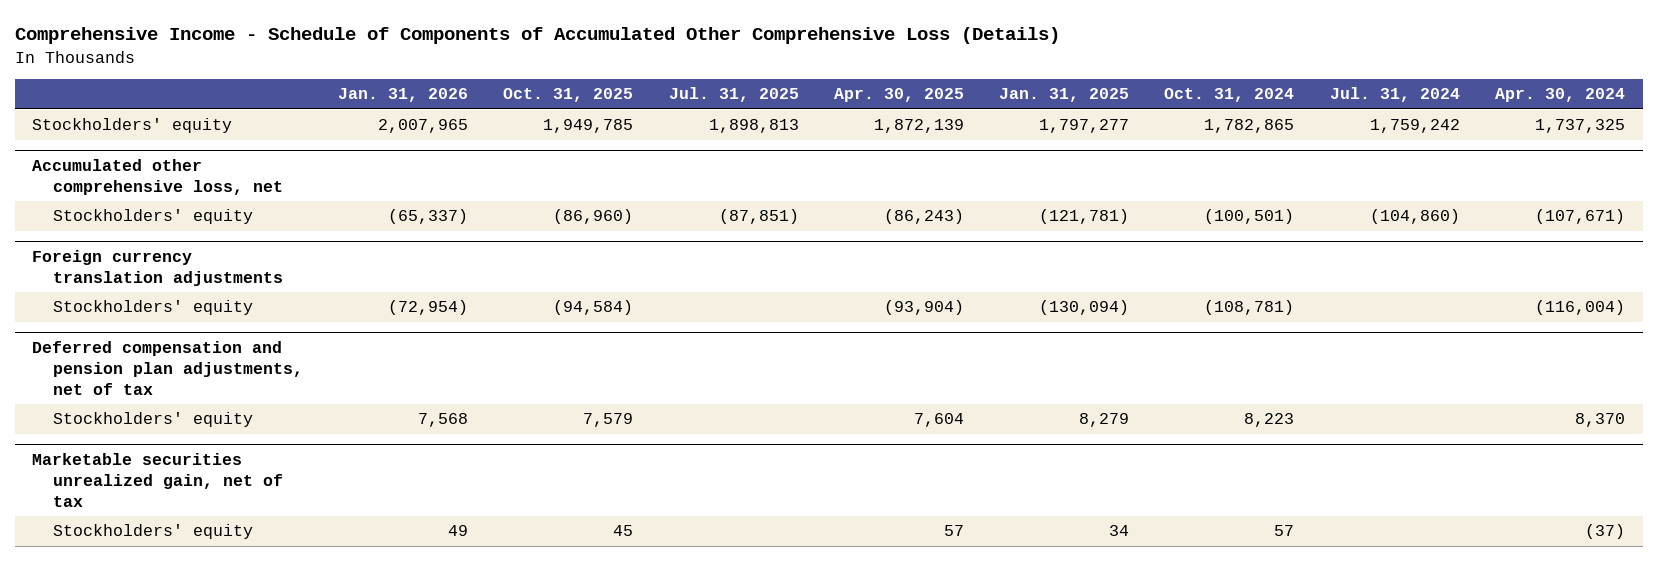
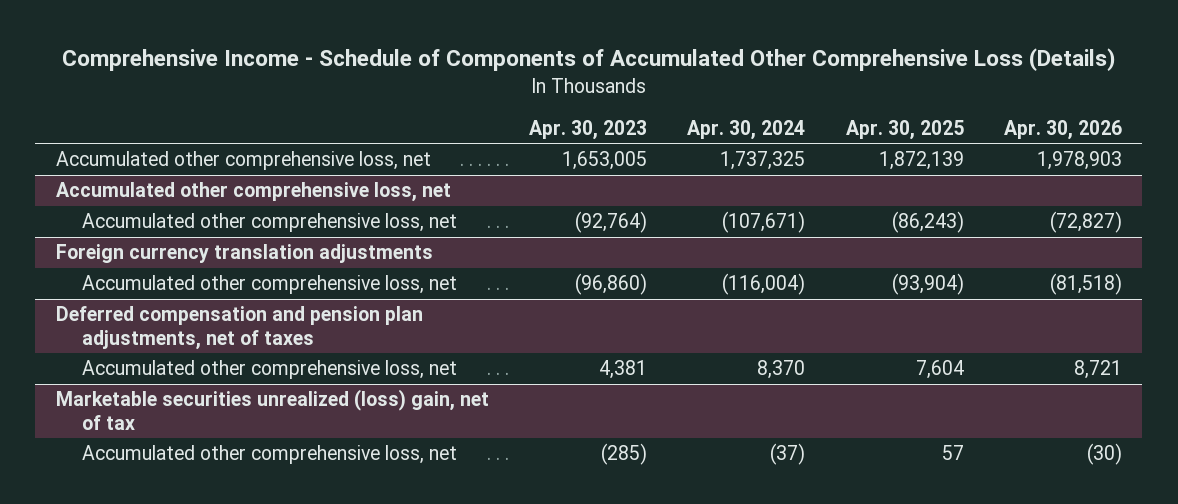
[338,88,469,103] Jan. 31, 2026 -> none
[503,88,634,103] Oct. 31, 2025 -> none
[668,87,799,103] Jul. 31, 2025 -> none
[999,88,1130,103] Jan. 31, 2025 -> none
[1164,88,1295,103] Oct. 31, 2024 -> none
[1329,87,1460,103] Jul. 31, 2024 -> none
none -> [529,119,648,140] Apr. 30, 2023
none -> [1004,119,1123,140] Apr. 30, 2026
[32,118,233,134] Stockholders' equity -> [55,151,431,171] Accumulated other comprehensive loss, net
[52,209,253,225] Stockholders' equity -> [82,213,458,233] Accumulated other comprehensive loss, net
[52,300,253,316] Stockholders' equity -> [82,275,458,295] Accumulated other comprehensive loss, net
[32,340,303,395] Deferred compensation and pension plan adjustments, net of tax -> [55,306,423,350] Deferred compensation and pension plan adjustments, net of taxes
[52,412,253,428] Stockholders' equity -> [82,360,458,380] Accumulated other comprehensive loss, net
[32,452,283,507] Marketable securities unrealized gain, net of tax -> [55,389,489,430] Marketable securities unrealized (loss) gain, net of tax
[52,524,253,540] Stockholders' equity -> [82,445,458,465] Accumulated other comprehensive loss, net

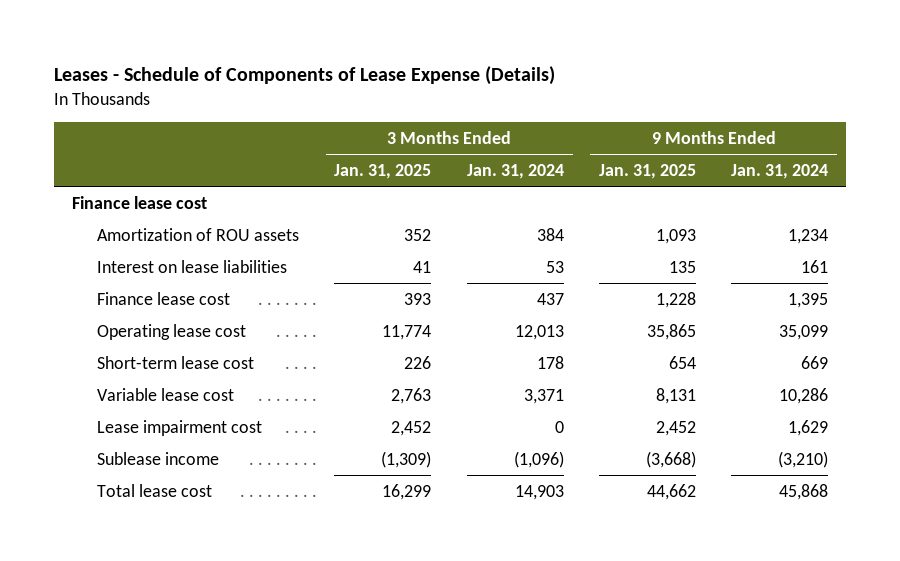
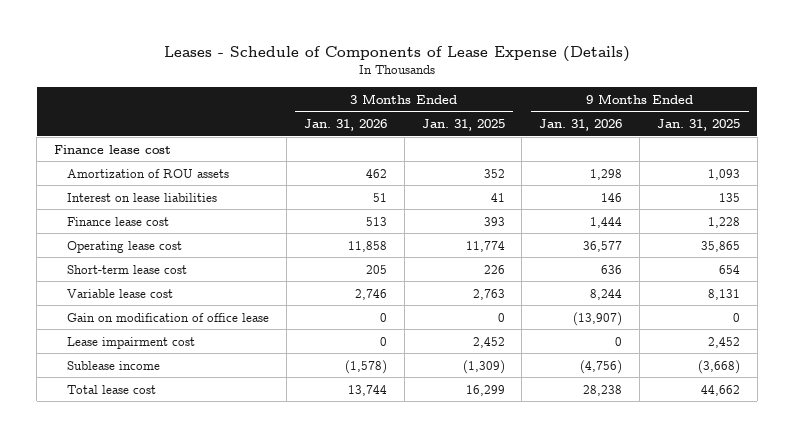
[466,163,564,179] Jan. 31, 2024 -> none
[731,163,829,179] Jan. 31, 2024 -> none
none -> [303,119,387,132] Jan. 31, 2026
none -> [539,119,623,132] Jan. 31, 2026
none -> [67,312,270,322] Gain on modification of office lease

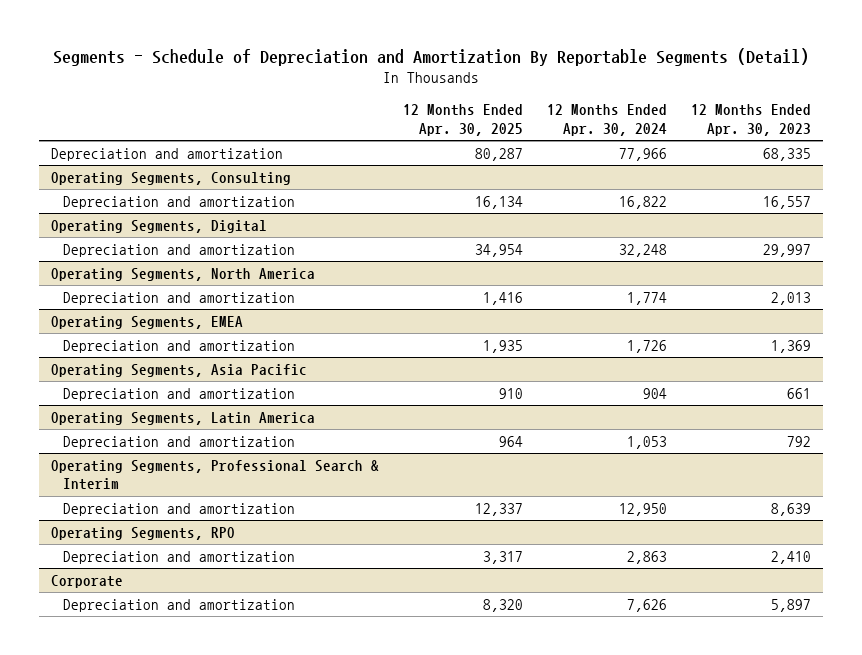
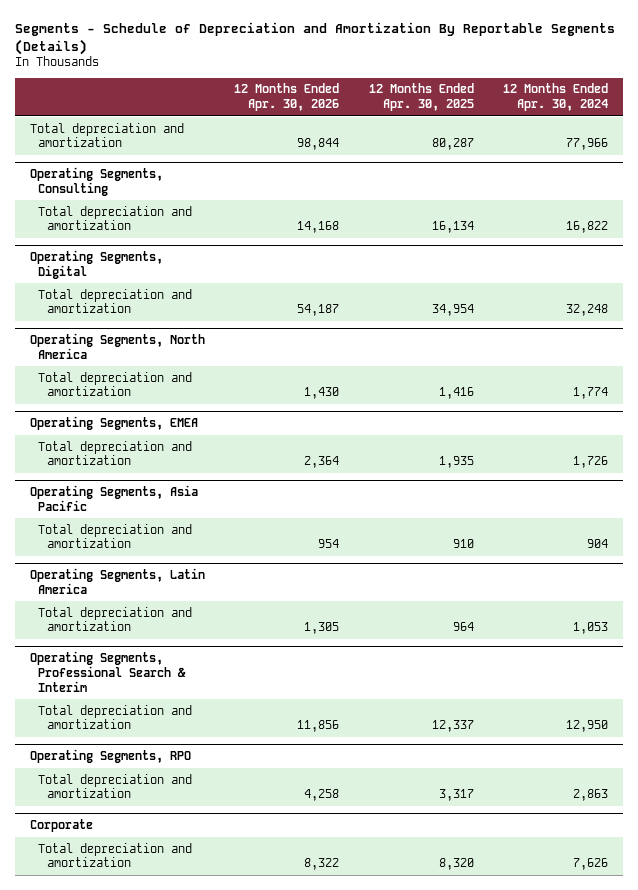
[53,48,810,67] Segments - Schedule of Depreciation and Amortization By Reportable Segments (Detail) -> [15,21,616,55] Segments - Schedule of Depreciation and Amortization By Reportable Segments (Details)
[691,104,812,136] 12 Months Ended Apr. 30, 2023 -> none
none -> [234,83,340,112] 12 Months Ended Apr. 30, 2026
[50,147,283,161] Depreciation and amortization -> [29,122,184,148] Total depreciation and amortization
[63,195,296,209] Depreciation and amortization -> [38,205,193,231] Total depreciation and amortization
[63,243,296,257] Depreciation and amortization -> [38,288,193,314] Total depreciation and amortization
[63,291,296,305] Depreciation and amortization -> [38,371,193,397] Total depreciation and amortization
[63,339,296,353] Depreciation and amortization -> [38,440,193,466] Total depreciation and amortization
[63,387,296,401] Depreciation and amortization -> [38,523,193,549] Total depreciation and amortization
[63,435,296,449] Depreciation and amortization -> [38,606,193,632] Total depreciation and amortization
[63,502,296,516] Depreciation and amortization -> [38,704,193,730] Total depreciation and amortization
[63,550,296,564] Depreciation and amortization -> [38,773,193,799] Total depreciation and amortization
[63,598,296,612] Depreciation and amortization -> [38,842,193,868] Total depreciation and amortization

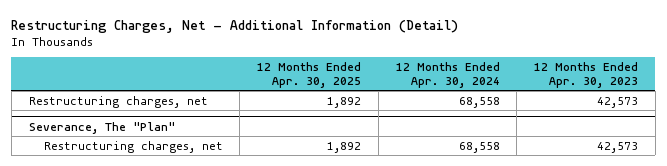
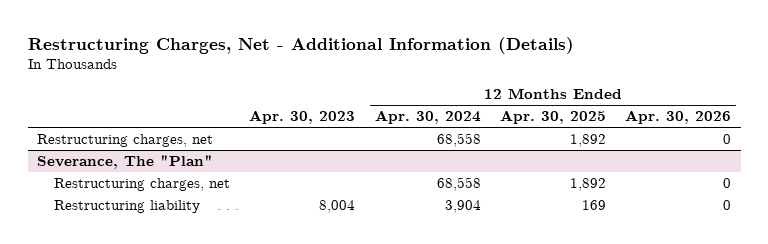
[11,19,459,33] Restructuring Charges, Net - Additional Information (Detail) -> [27,36,574,54] Restructuring Charges, Net - Additional Information (Details)
[534,62,639,88] 12 Months Ended Apr. 30, 2023 -> none
none -> [249,110,356,125] Apr. 30, 2023
none -> [625,110,732,125] Apr. 30, 2026
none -> [53,199,200,213] Restructuring liability

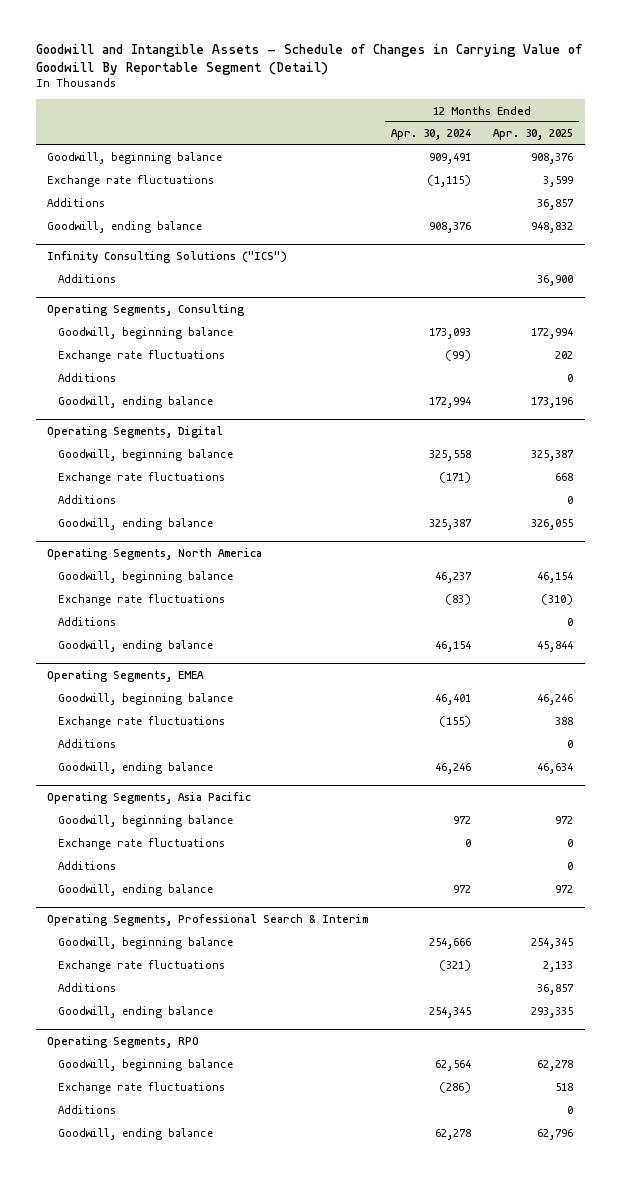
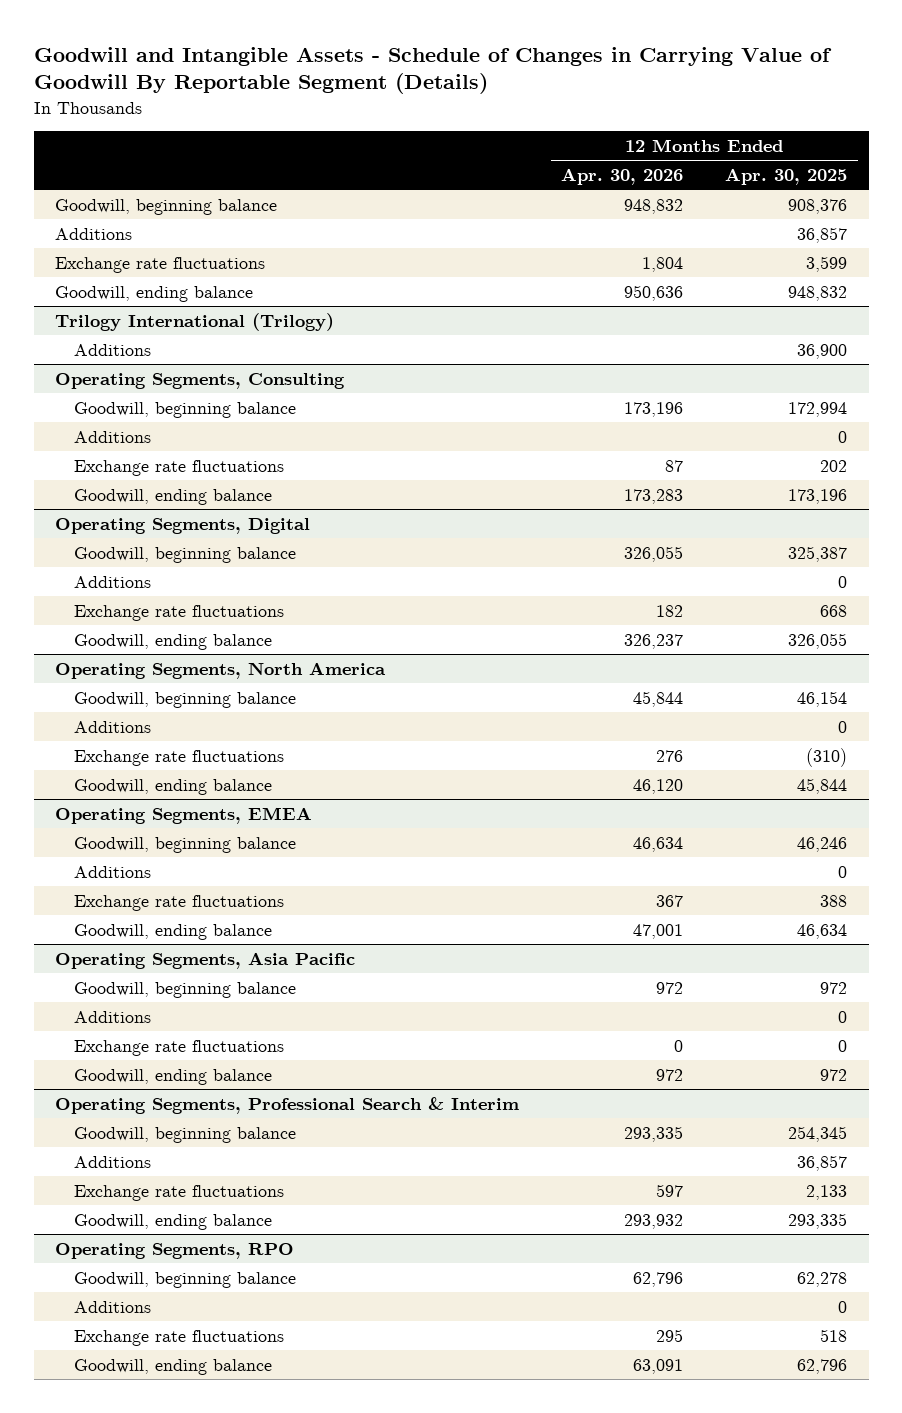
[35,43,582,75] Goodwill and Intangible Assets - Schedule of Changes in Carrying Value of Goodwill By Reportable Segment (Detail) -> [33,46,832,95] Goodwill and Intangible Assets - Schedule of Changes in Carrying Value of Goodwill By Reportable Segment (Details)
[390,129,471,141] Apr. 30, 2024 -> none
none -> [561,167,684,185] Apr. 30, 2026
[46,175,214,188] Exchange rate fluctuations -> [55,256,266,273] Exchange rate fluctuations
[46,251,287,264] Infinity Consulting Solutions ("ICS") -> none
none -> [55,312,335,331] Trilogy International (Trilogy)
[57,350,225,363] Exchange rate fluctuations -> [74,459,285,476] Exchange rate fluctuations
[57,472,225,485] Exchange rate fluctuations -> [74,604,285,621] Exchange rate fluctuations
[57,594,225,607] Exchange rate fluctuations -> [74,749,285,766] Exchange rate fluctuations
[57,716,225,729] Exchange rate fluctuations -> [74,894,285,911] Exchange rate fluctuations
[57,838,225,851] Exchange rate fluctuations -> [74,1039,285,1056] Exchange rate fluctuations
[57,960,225,973] Exchange rate fluctuations -> [74,1184,285,1201] Exchange rate fluctuations
[57,1082,225,1095] Exchange rate fluctuations -> [74,1329,285,1346] Exchange rate fluctuations

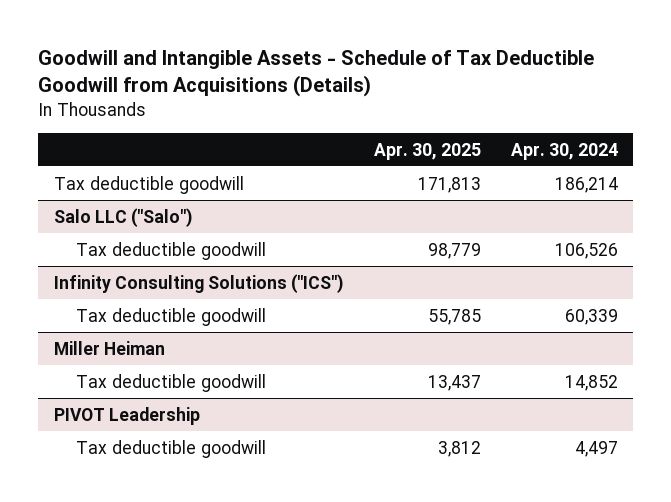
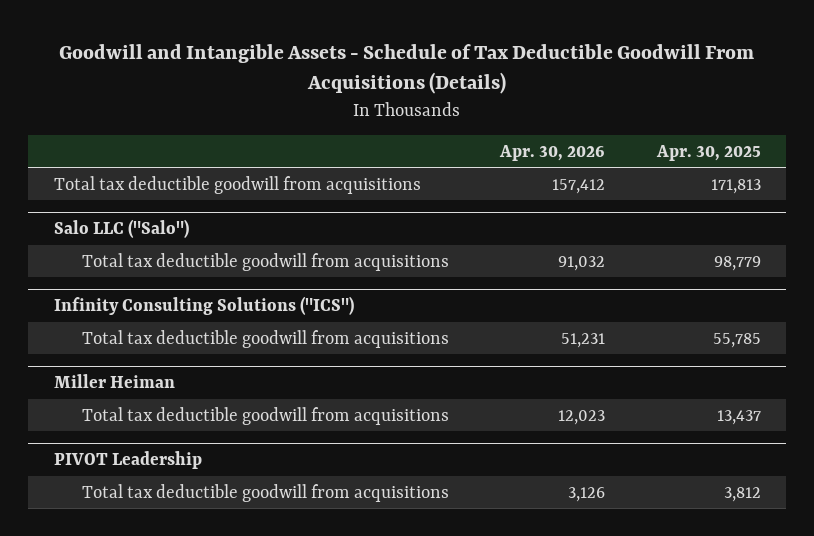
[38,50,595,98] Goodwill and Intangible Assets - Schedule of Tax Deductible Goodwill from Acquisitions (Details) -> [59,43,755,95] Goodwill and Intangible Assets - Schedule of Tax Deductible Goodwill From Acquisitions (Details)
[510,142,618,160] Apr. 30, 2024 -> none
none -> [499,144,606,161] Apr. 30, 2026
[53,175,244,194] Tax deductible goodwill -> [53,175,421,194] Total tax deductible goodwill from acquisitions
[75,241,266,260] Tax deductible goodwill -> [81,252,449,271] Total tax deductible goodwill from acquisitions
[75,307,266,326] Tax deductible goodwill -> [81,329,449,348] Total tax deductible goodwill from acquisitions
[75,373,266,392] Tax deductible goodwill -> [81,406,449,425] Total tax deductible goodwill from acquisitions
[75,439,266,458] Tax deductible goodwill -> [81,483,449,502] Total tax deductible goodwill from acquisitions

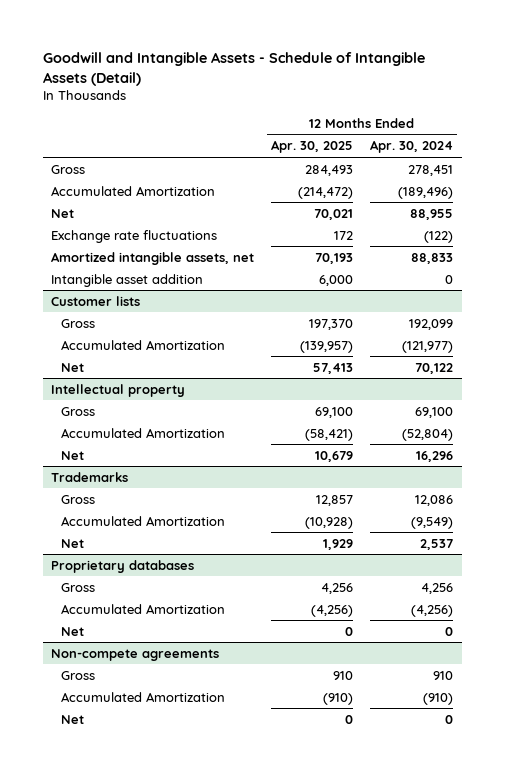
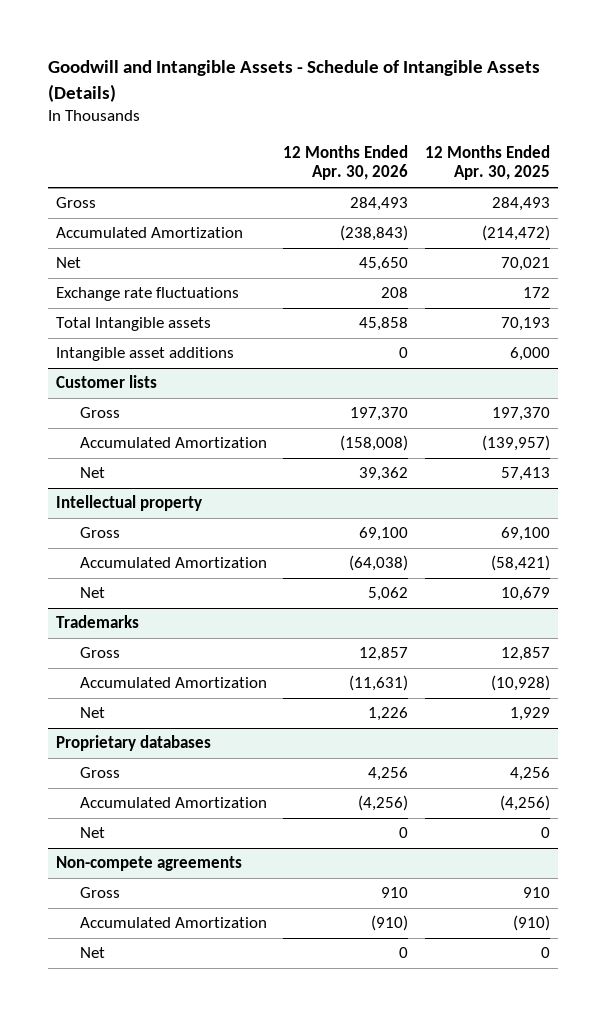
[42,51,425,86] Goodwill and Intangible Assets - Schedule of Intangible Assets (Detail) -> [47,60,540,102] Goodwill and Intangible Assets - Schedule of Intangible Assets (Details)
[370,140,454,154] Apr. 30, 2024 -> none
none -> [283,144,409,181] 12 Months Ended Apr. 30, 2026
[51,251,255,265] Amortized intangible assets, net -> [55,317,211,332] Total Intangible assets
[51,273,204,287] Intangible asset addition -> [55,347,234,362] Intangible asset additions

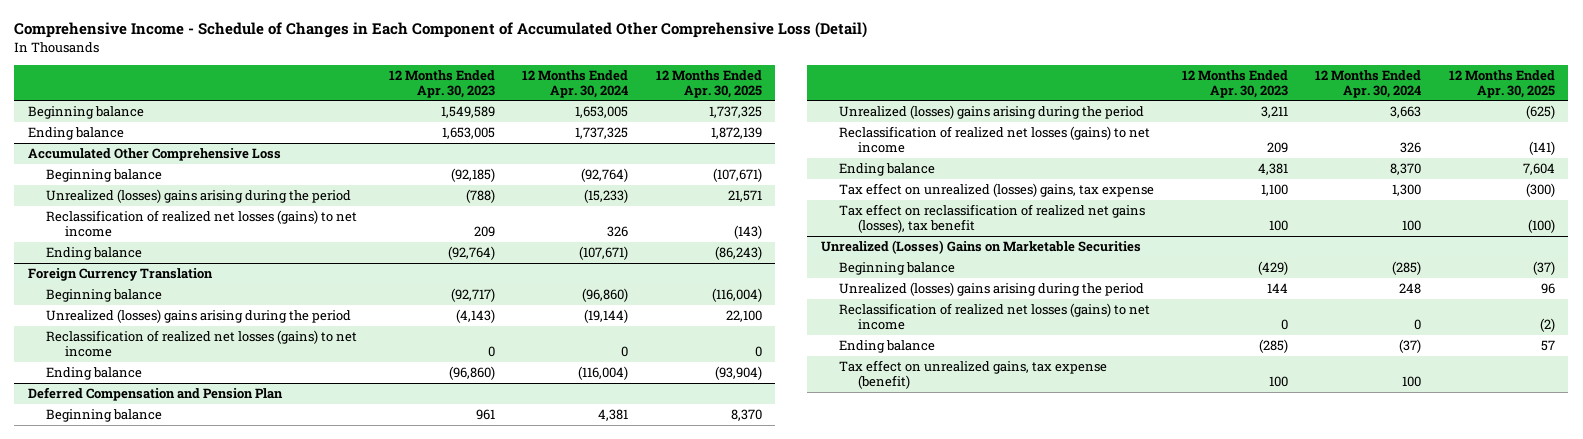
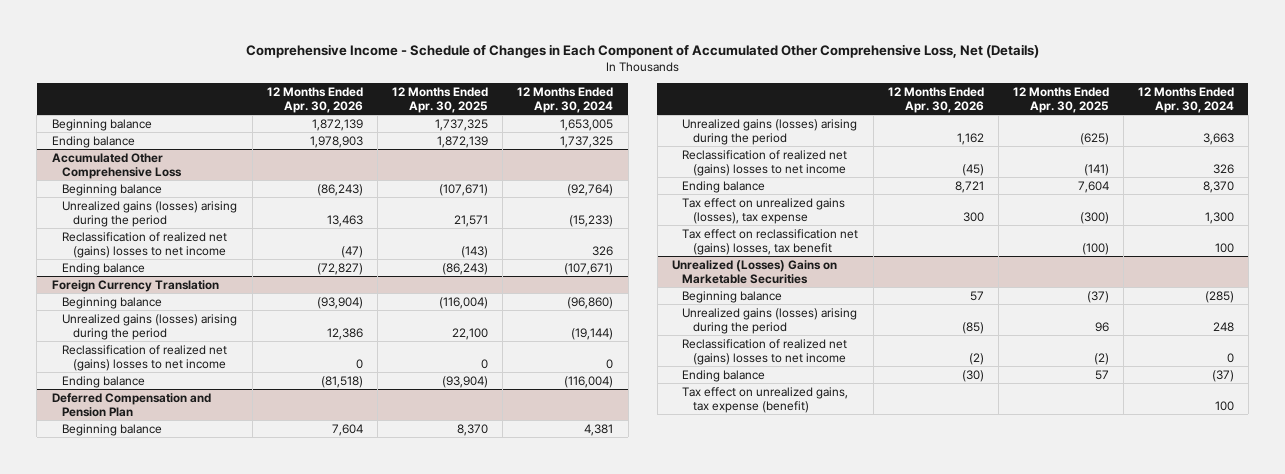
[14,22,868,39] Comprehensive Income - Schedule of Changes in Each Component of Accumulated Other Comprehensive Loss (Detail) -> [245,44,1039,59] Comprehensive Income - Schedule of Changes in Each Component of Accumulated Other Comprehensive Loss, Net (Details)
[388,69,495,98] 12 Months Ended Apr. 30, 2023 -> none
none -> [267,86,364,113] 12 Months Ended Apr. 30, 2026
[46,189,352,204] Unrealized (losses) gains arising during the period -> [62,200,238,228] Unrealized gains (losses) arising during the period
[46,210,358,238] Reclassification of realized net losses (gains) to net income -> [62,231,228,259] Reclassification of realized net (gains) losses to net income
[46,309,352,324] Unrealized (losses) gains arising during the period -> [62,313,238,341] Unrealized gains (losses) arising during the period
[46,330,358,358] Reclassification of realized net losses (gains) to net income -> [62,344,228,372] Reclassification of realized net (gains) losses to net income
[839,105,1145,120] Unrealized (losses) gains arising during the period -> [682,118,858,146] Unrealized gains (losses) arising during the period
[839,126,1151,154] Reclassification of realized net losses (gains) to net income -> [682,149,848,177] Reclassification of realized net (gains) losses to net income
[839,183,1155,198] Tax effect on unrealized (losses) gains, tax expense -> [682,197,846,225] Tax effect on unrealized gains (losses), tax expense
[839,204,1146,234] Tax effect on reclassification of realized net gains (losses), tax benefit -> [682,228,859,256] Tax effect on reclassification net (gains) losses, tax benefit
[839,282,1145,297] Unrealized (losses) gains arising during the period -> [682,307,858,335] Unrealized gains (losses) arising during the period
[839,303,1151,331] Reclassification of realized net losses (gains) to net income -> [682,338,848,366] Reclassification of realized net (gains) losses to net income

